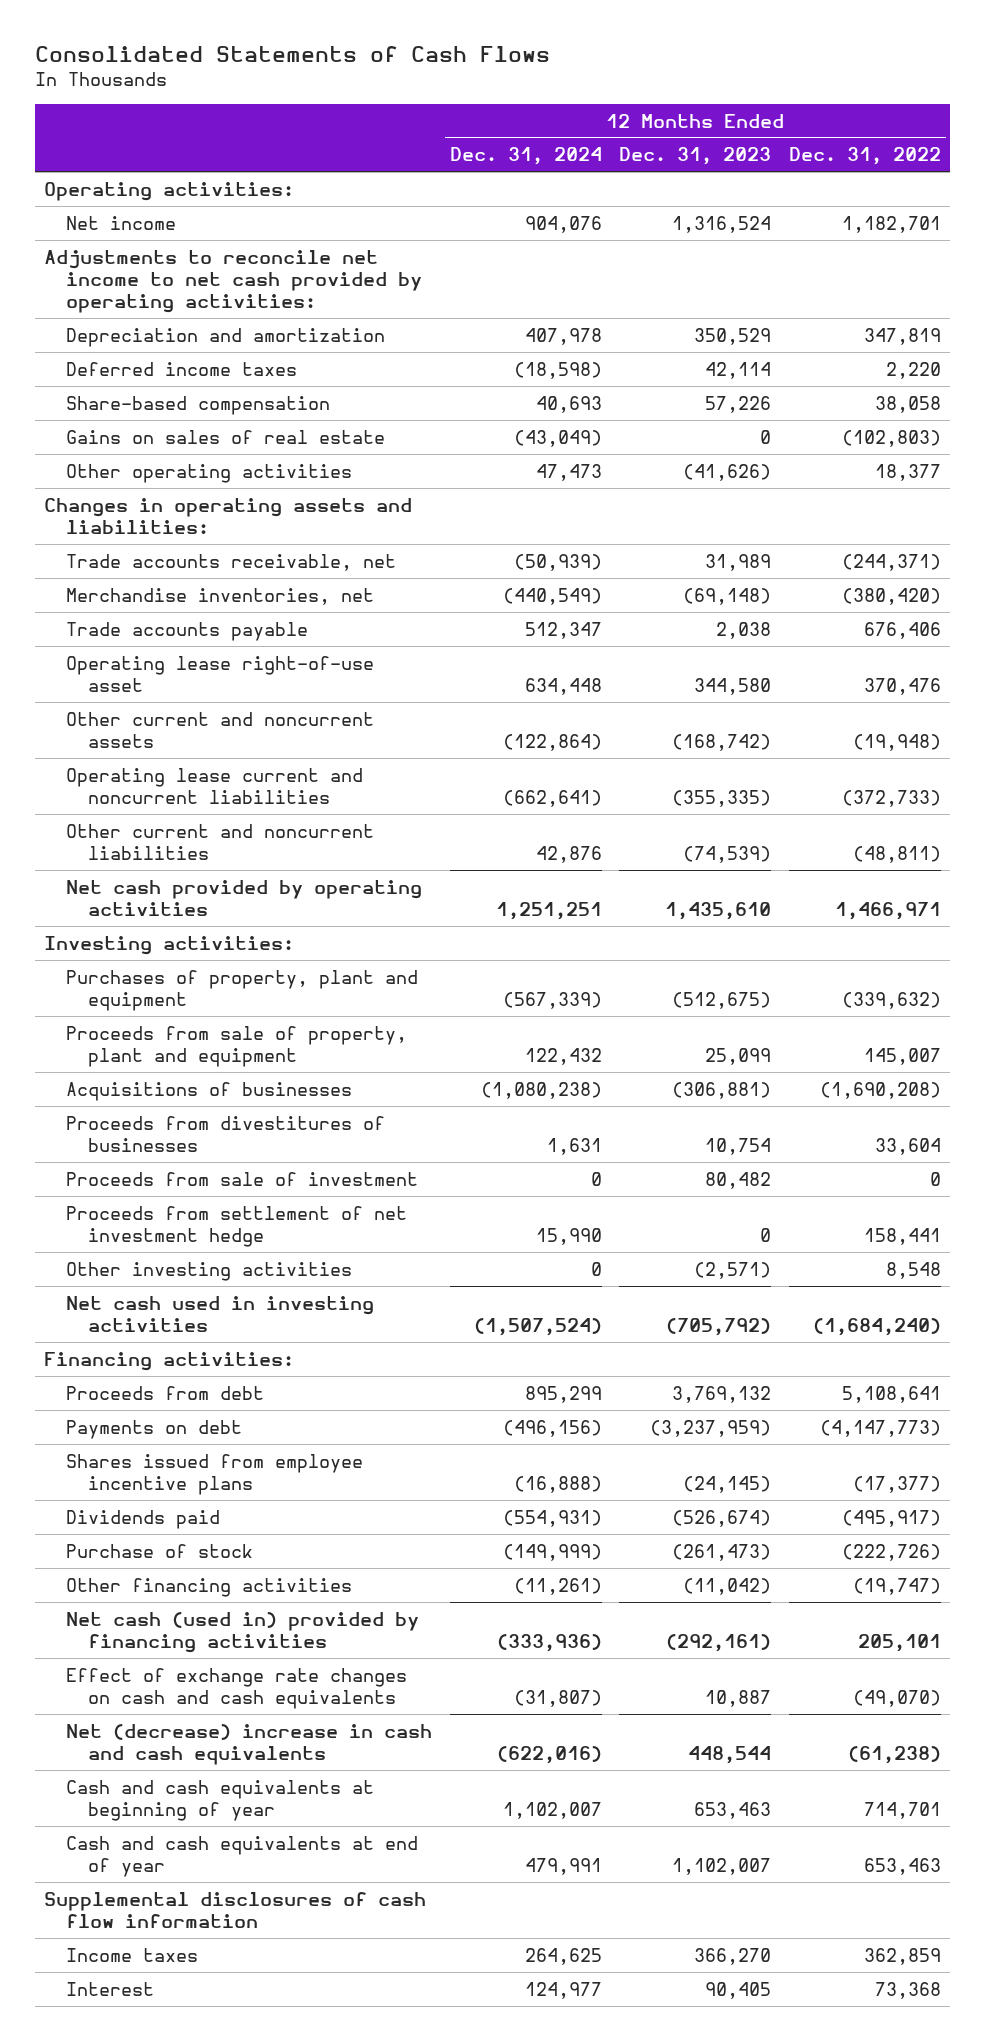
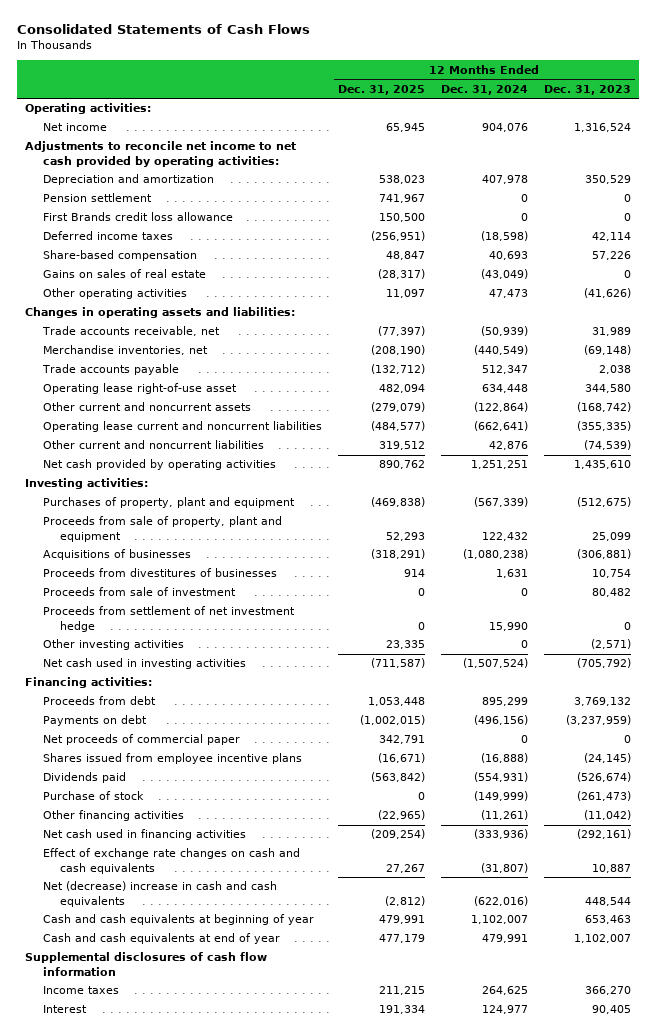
[789,147,942,166] Dec. 31, 2022 -> none
none -> [337,84,425,95] Dec. 31, 2025
none -> [42,193,152,203] Pension settlement
none -> [42,212,233,222] First Brands credit loss allowance
none -> [42,734,240,746] Net proceeds of commercial paper
[65,1611,419,1653] Net cash (used in) provided by financing activities -> [42,829,246,841] Net cash used in financing activities

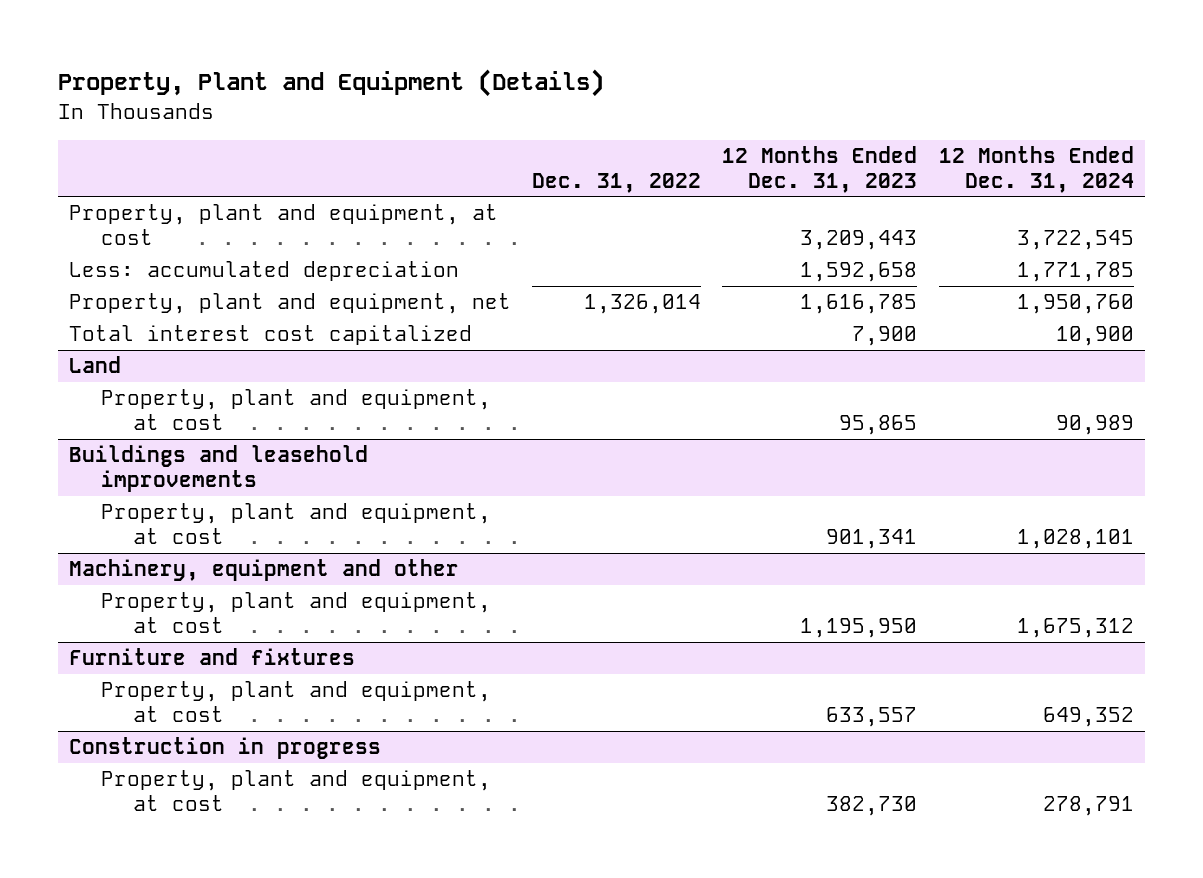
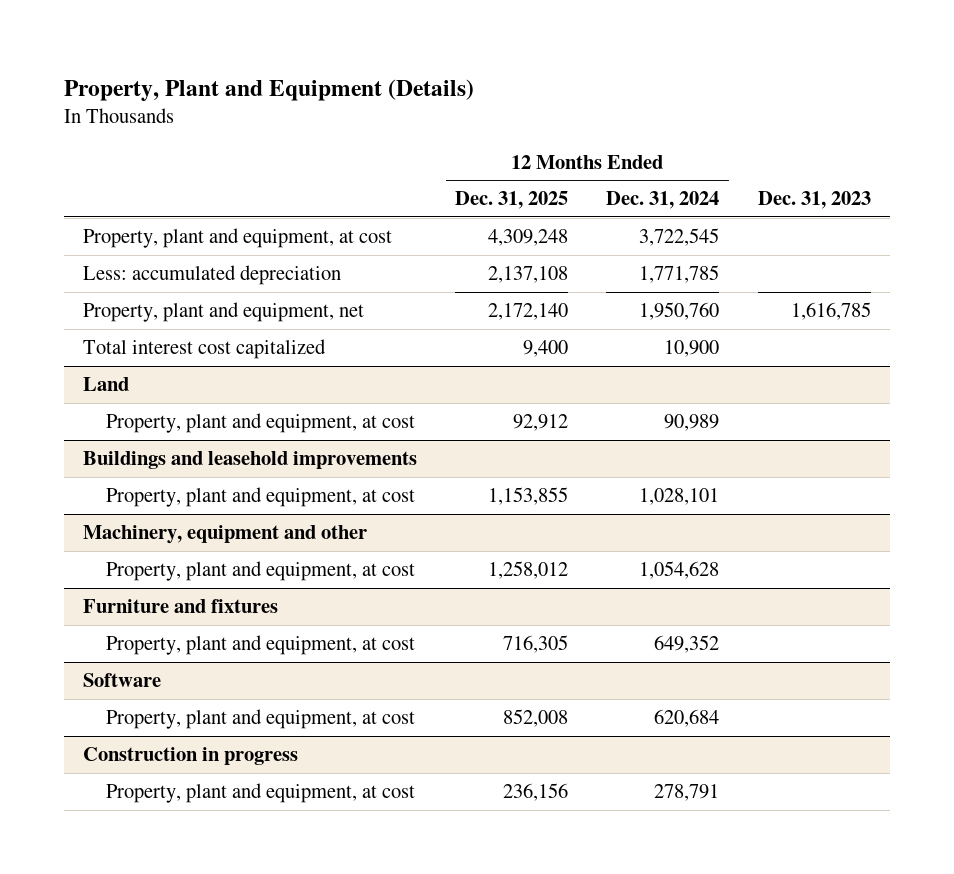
[532,172,702,193] Dec. 31, 2022 -> none
[722,145,918,193] 12 Months Ended Dec. 31, 2023 -> none
none -> [455,191,569,210] Dec. 31, 2025
none -> [757,191,871,210] Dec. 31, 2023
[1016,618,1134,639] 1,675,312 -> [639,561,720,580] 1,054,628
none -> [82,673,161,688] Software
none -> [106,709,416,730] Property, plant and equipment, at cost

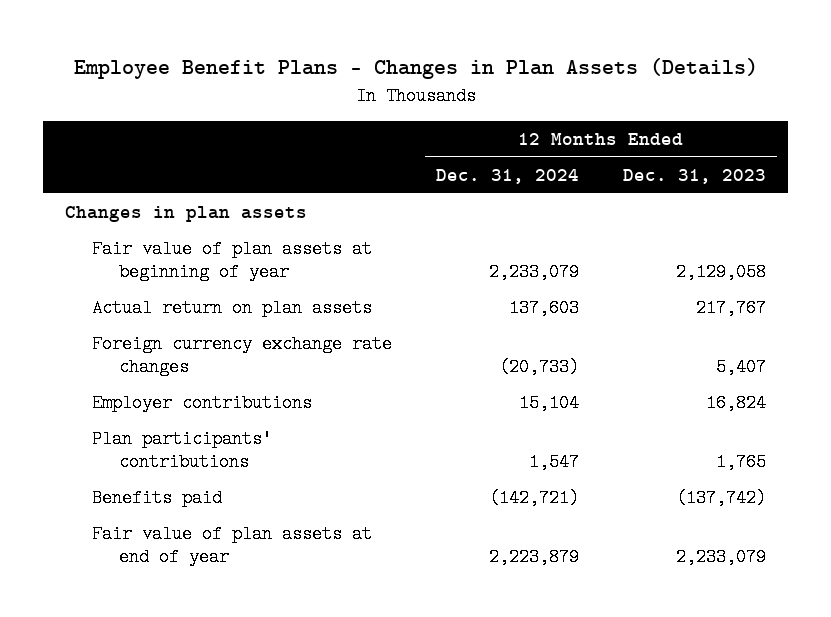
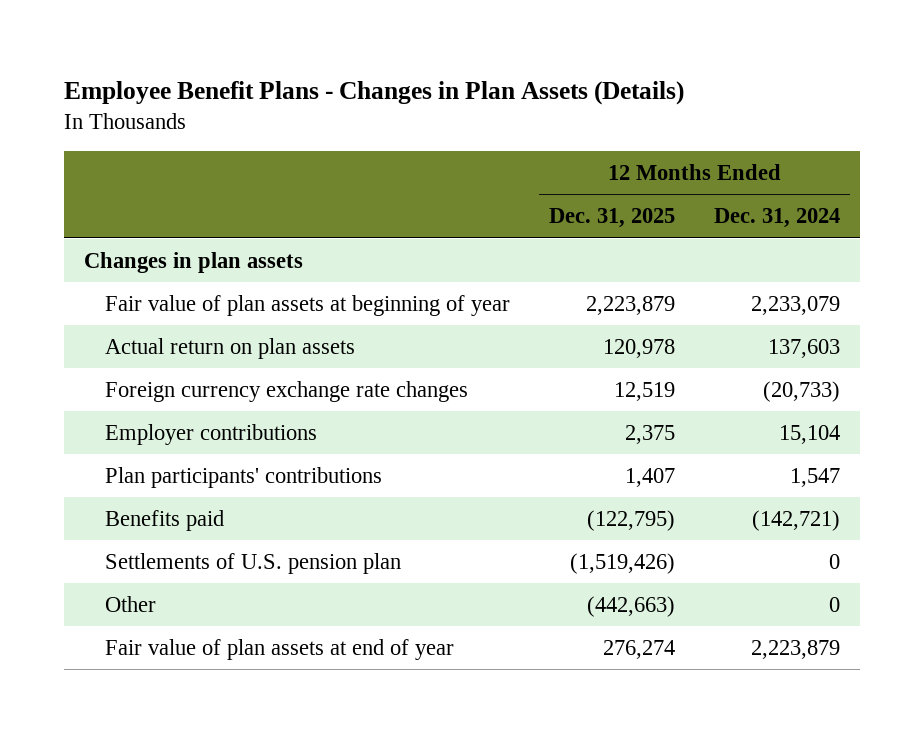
[623,168,767,184] Dec. 31, 2023 -> none
none -> [549,208,676,229] Dec. 31, 2025
none -> [104,552,401,574] Settlements of U.S. pension plan
none -> [104,595,156,612] Other

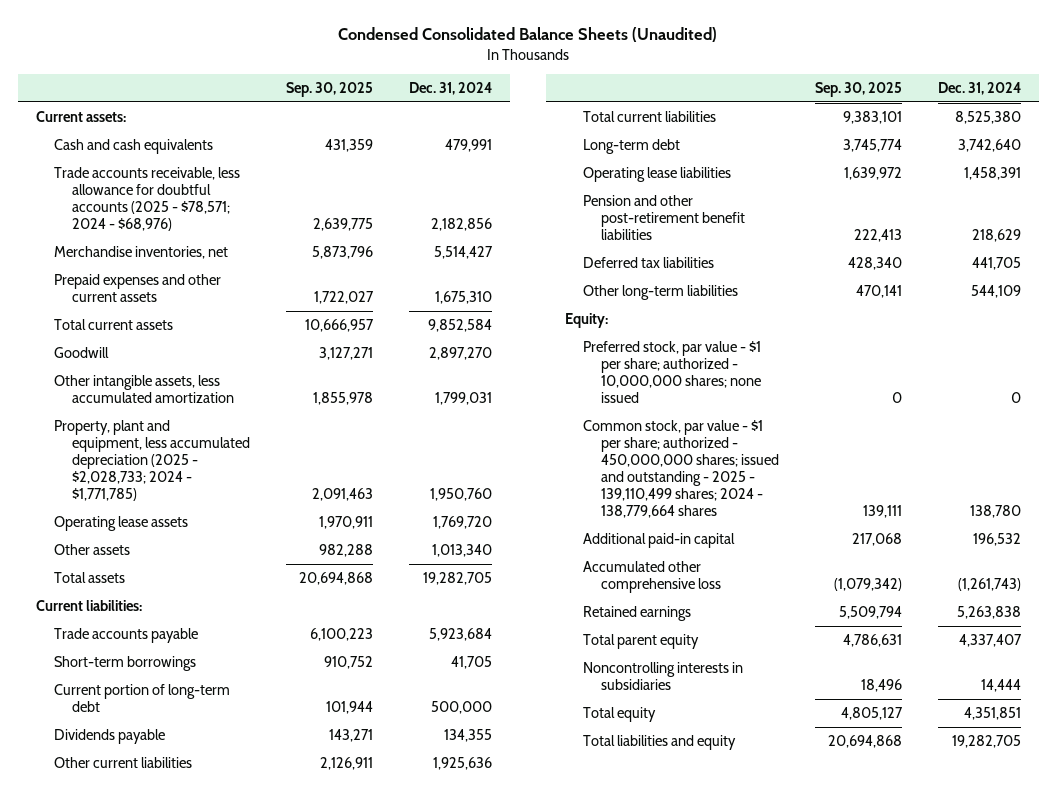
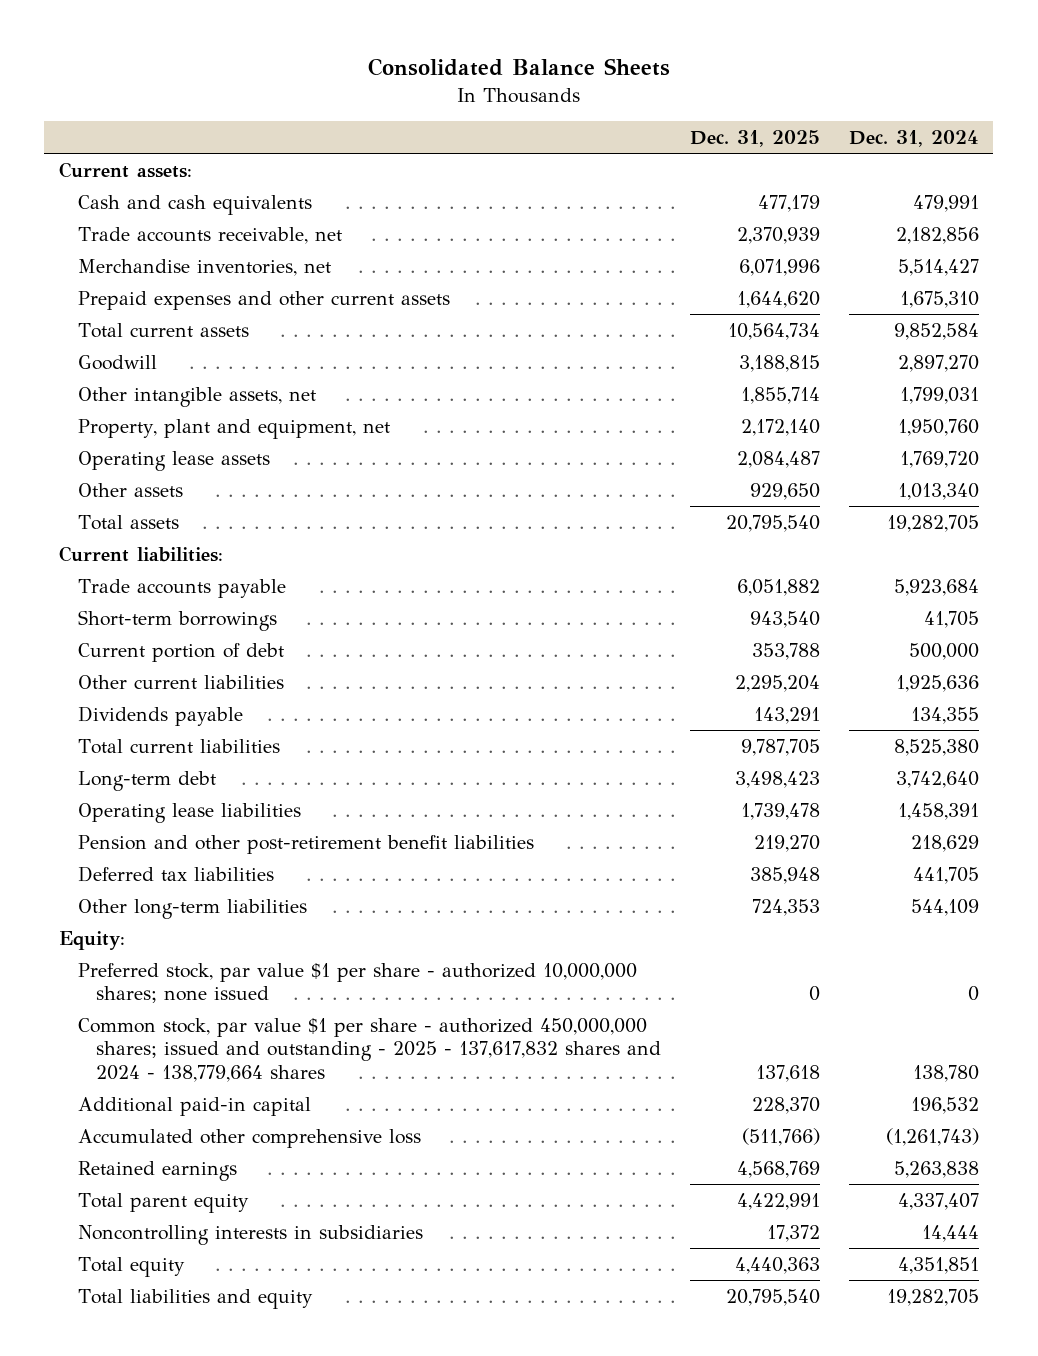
[338,27,718,43] Condensed Consolidated Balance Sheets (Unaudited) -> [367,58,670,77] Consolidated Balance Sheets
[286,82,374,98] Sep. 30, 2025 -> none
none -> [689,130,820,148] Dec. 31, 2025
[54,166,241,232] Trade accounts receivable, less allowance for doubtful accounts (2025 - $78,571; 2024 - $68,976) -> [77,226,342,244] Trade accounts receivable, net
[54,374,235,403] Other intangible assets, less accumulated amortization -> [77,386,316,407] Other intangible assets, net
[54,419,251,502] Property, plant and equipment, less accumulated depreciation (2025 - $2,028,733; 2024 - $1,771,785) -> [77,418,390,439] Property, plant and equipment, net
[54,683,231,712] Current portion of long-term debt -> [77,642,284,662] Current portion of debt
[54,728,166,744] Dividends payable -> [77,705,243,726] Dividends payable
[582,340,761,404] Preferred stock, par value - $1 per share; authorized - 10,000,000 shares; none issued -> [77,962,637,1004] Preferred stock, par value $1 per share - authorized 10,000,000 shares; none issued
[582,419,779,519] Common stock, par value - $1 per share; authorized - 450,000,000 shares; issued and outstanding - 2025 - 139,110,499 shares; 2024 - 138,779,664 shares -> [77,1017,662,1082] Common stock, par value $1 per share - authorized 450,000,000 shares; issued and outstanding - 2025 - 137,617,832 shares and 2024 - 138,779,664 shares

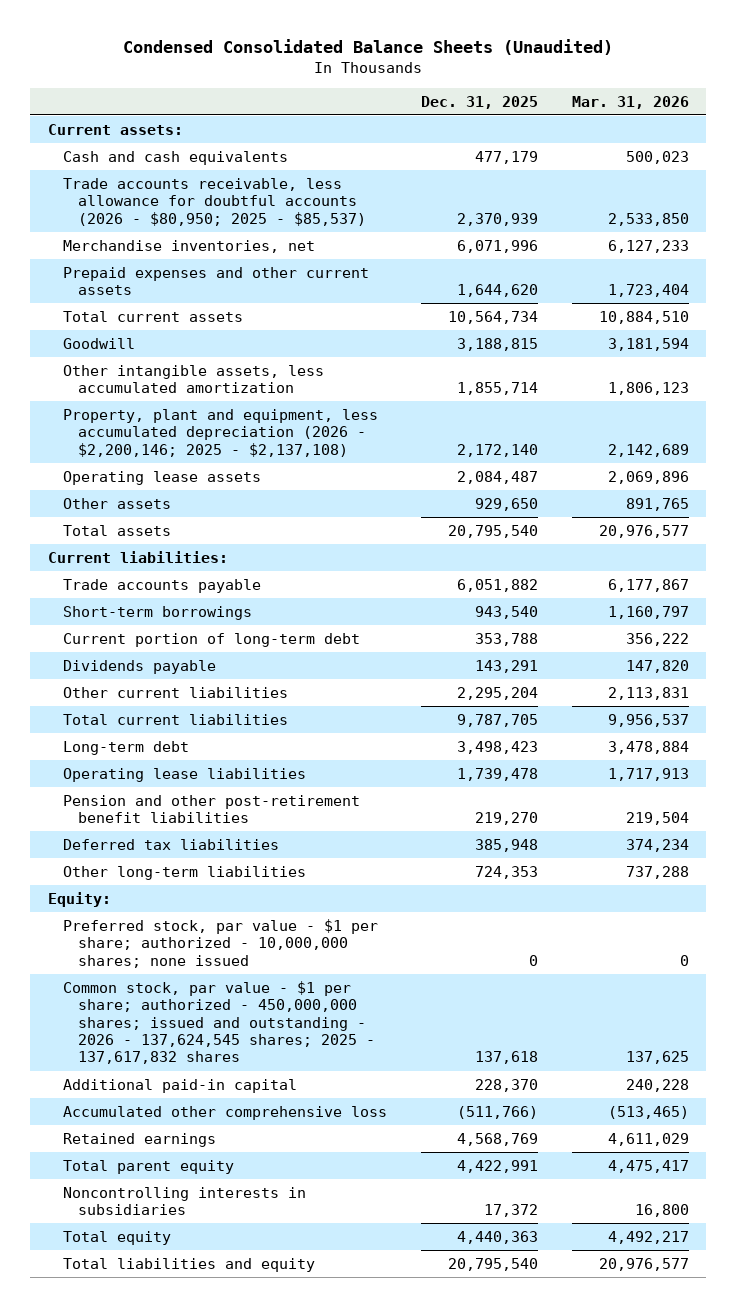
[367,58,670,77] Consolidated Balance Sheets -> [123,39,614,56] Condensed Consolidated Balance Sheets (Unaudited)
[848,130,979,148] Dec. 31, 2024 -> none
none -> [572,95,690,109] Mar. 31, 2026
[77,226,342,244] Trade accounts receivable, net -> [62,177,366,226] Trade accounts receivable, less allowance for doubtful accounts (2026 - $80,950; 2025 - $85,537)
[77,386,316,407] Other intangible assets, net -> [62,364,324,394] Other intangible assets, less accumulated amortization
[77,418,390,439] Property, plant and equipment, net -> [62,408,378,457] Property, plant and equipment, less accumulated depreciation (2026 - $2,200,146; 2025 - $2,137,108)
[77,642,284,662] Current portion of debt -> [62,632,360,647] Current portion of long-term debt
[77,674,284,689] Other current liabilities -> [62,686,288,698] Other current liabilities
[77,962,637,1004] Preferred stock, par value $1 per share - authorized 10,000,000 shares; none issued -> [62,918,378,968] Preferred stock, par value - $1 per share; authorized - 10,000,000 shares; none issued
[77,1017,662,1082] Common stock, par value $1 per share - authorized 450,000,000 shares; issued and outstanding - 2025 - 137,617,832 shares and 2024 - 138,779,664 shares -> [62,980,375,1065] Common stock, par value - $1 per share; authorized - 450,000,000 shares; issued and outstanding - 2026 - 137,624,545 shares; 2025 - 137,617,832 shares

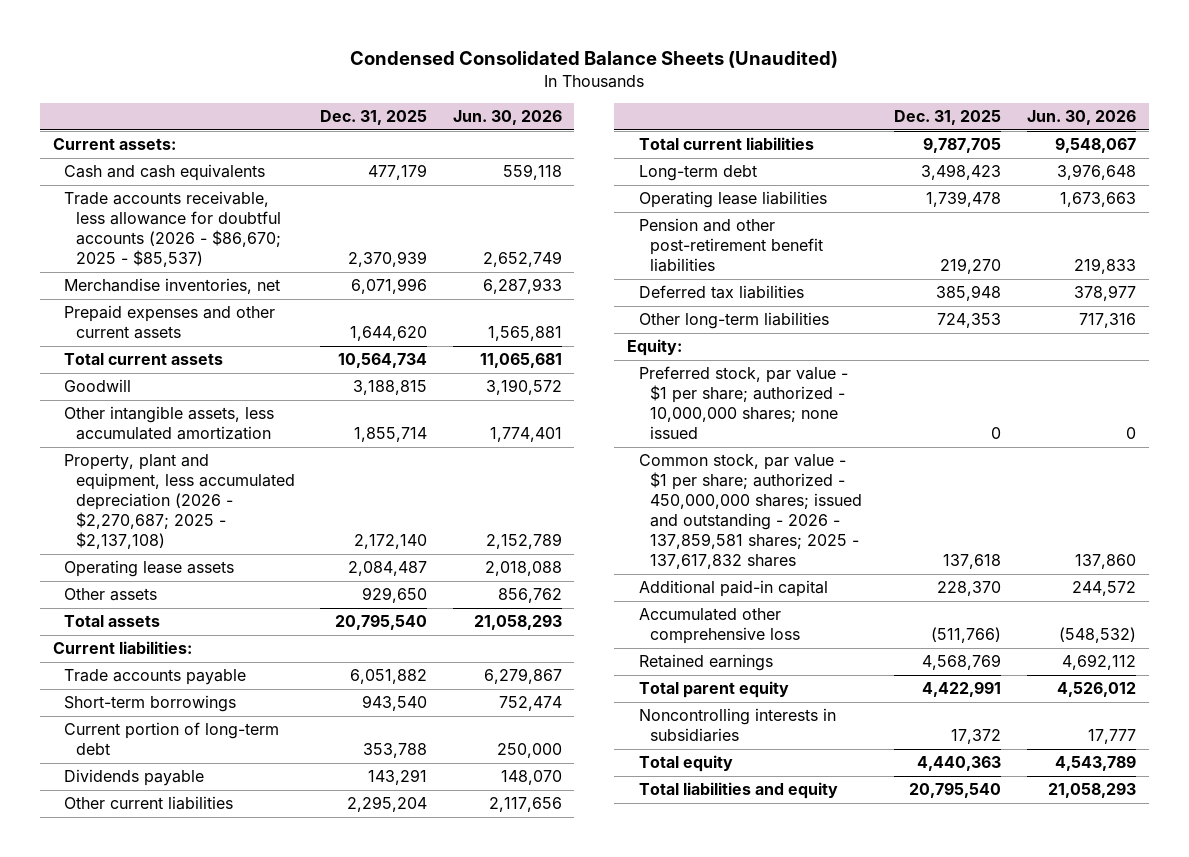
[572,95,690,109] Mar. 31, 2026 -> none
none -> [452,110,562,126] Jun. 30, 2026
[62,177,366,226] Trade accounts receivable, less allowance for doubtful accounts (2026 - $80,950; 2025 - $85,537) -> [64,191,281,268] Trade accounts receivable, less allowance for doubtful accounts (2026 - $86,670; 2025 - $85,537)
[62,408,378,457] Property, plant and equipment, less accumulated depreciation (2026 - $2,200,146; 2025 - $2,137,108) -> [64,454,295,550] Property, plant and equipment, less accumulated depreciation (2026 - $2,270,687; 2025 - $2,137,108)
[62,980,375,1065] Common stock, par value - $1 per share; authorized - 450,000,000 shares; issued and outstanding - 2026 - 137,624,545 shares; 2025 - 137,617,832 shares -> [638,454,862,570] Common stock, par value - $1 per share; authorized - 450,000,000 shares; issued and outstanding - 2026 - 137,859,581 shares; 2025 - 137,617,832 shares

